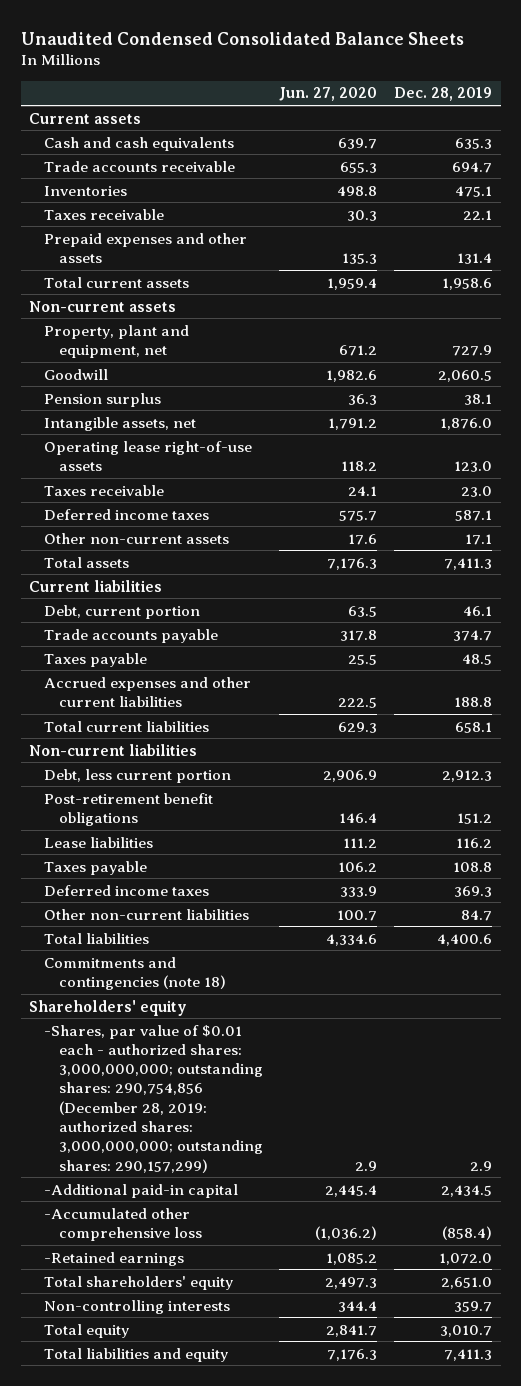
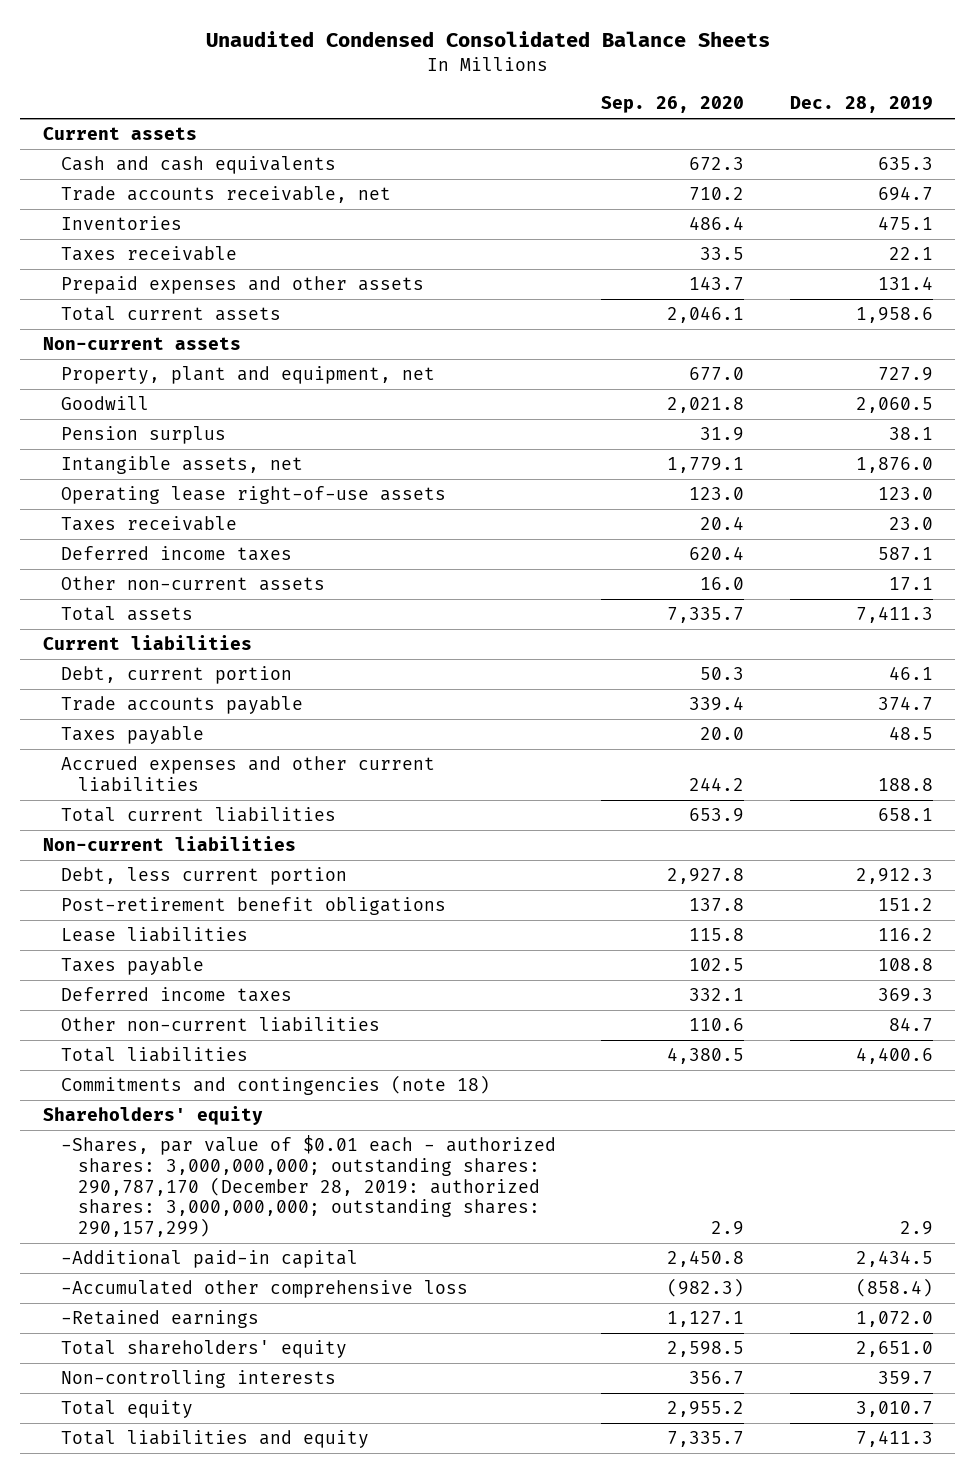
[279,87,378,102] Jun. 27, 2020 -> none
none -> [601,96,745,114] Sep. 26, 2020
[43,160,235,172] Trade accounts receivable -> [60,186,391,204] Trade accounts receivable, net
[43,1024,263,1173] -Shares, par value of $0.01 each - authorized shares: 3,000,000,000; outstanding shares: 290,754,856 (December 28, 2019: authorized shares: 3,000,000,000; outstanding shares: 290,157,299) -> [60,1135,556,1237] -Shares, par value of $0.01 each - authorized shares: 3,000,000,000; outstanding shares: 290,787,170 (December 28, 2019: authorized shares: 3,000,000,000; outstanding shares: 290,157,299)

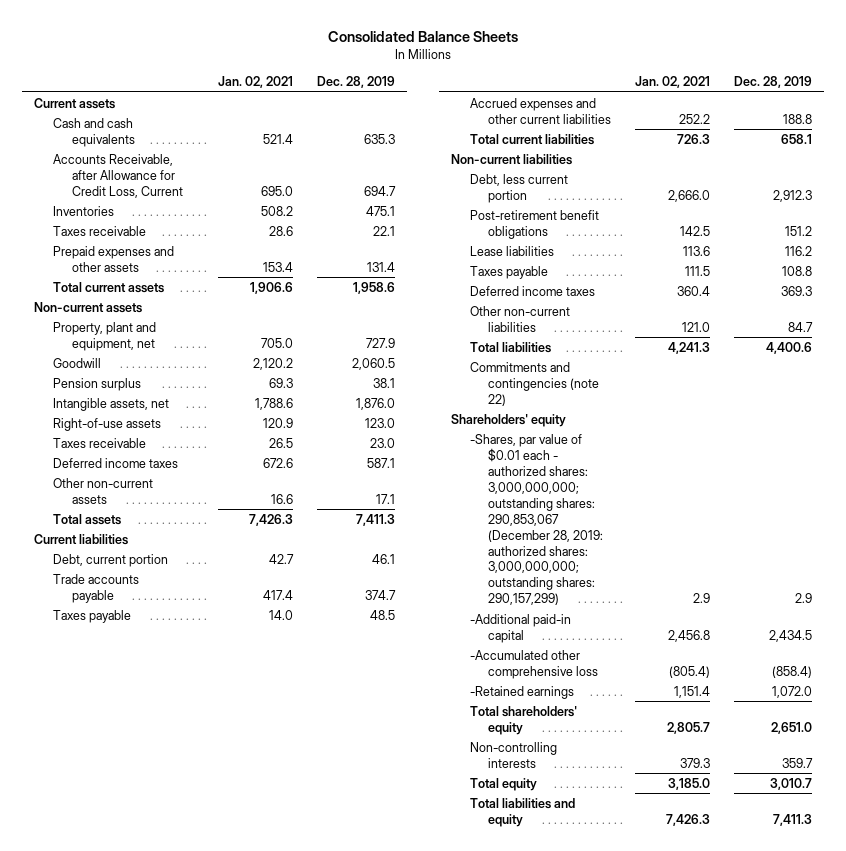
[205,31,770,48] Unaudited Condensed Consolidated Balance Sheets -> [327,30,518,42] Consolidated Balance Sheets
[601,96,745,114] Sep. 26, 2020 -> none
none -> [218,76,294,89] Jan. 02, 2021
[60,186,391,204] Trade accounts receivable, net -> [52,153,183,198] Accounts Receivable, after Allowance for Credit Loss, Current
[60,486,446,505] Operating lease right-of-use assets -> [52,417,161,431] Right-of-use assets
[60,1075,490,1096] Commitments and contingencies (note 18) -> [469,361,600,406] Commitments and contingencies (note 22)
[60,1135,556,1237] -Shares, par value of $0.01 each - authorized shares: 3,000,000,000; outstanding shares: 290,787,170 (December 28, 2019: authorized shares: 3,000,000,000; outstanding shares: 290,157,299) -> [469,433,604,606] -Shares, par value of $0.01 each - authorized shares: 3,000,000,000; outstanding shares: 290,853,067 (December 28, 2019: authorized shares: 3,000,000,000; outstanding shares: 290,157,299)

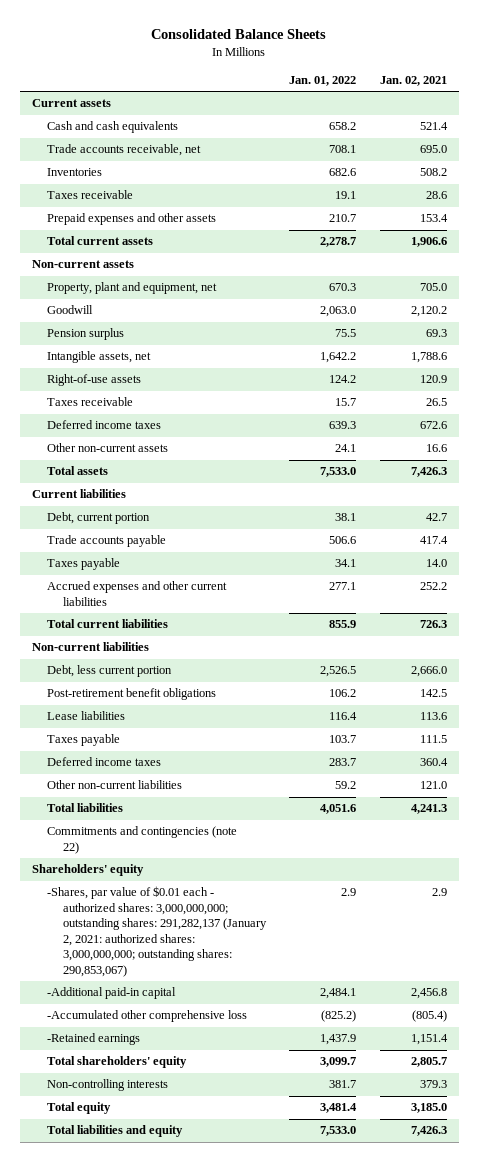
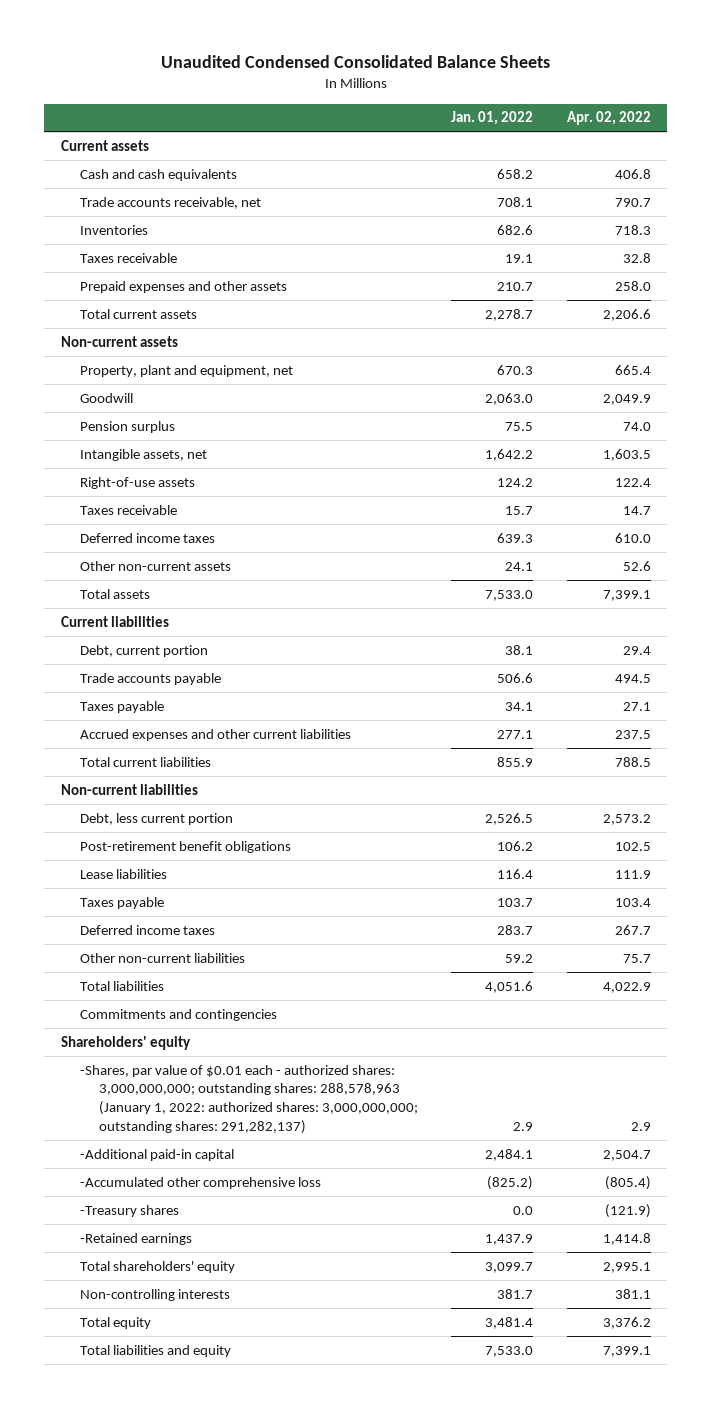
[151,29,327,40] Consolidated Balance Sheets -> [160,54,550,68] Unaudited Condensed Consolidated Balance Sheets
[380,75,448,86] Jan. 02, 2021 -> none
none -> [566,111,651,126] Apr. 02, 2022
[47,826,238,854] Commitments and contingencies (note 22) -> [80,1008,278,1021] Commitments and contingencies
[47,886,267,977] -Shares, par value of $0.01 each - authorized shares: 3,000,000,000; outstanding shares: 291,282,137 (January 2, 2021: authorized shares: 3,000,000,000; outstanding shares: 290,853,067) -> [80,1064,418,1134] -Shares, par value of $0.01 each - authorized shares: 3,000,000,000; outstanding shares: 288,578,963 (January 1, 2022: authorized shares: 3,000,000,000; outstanding shares: 291,282,137)
none -> [80,1204,180,1217] -Treasury shares

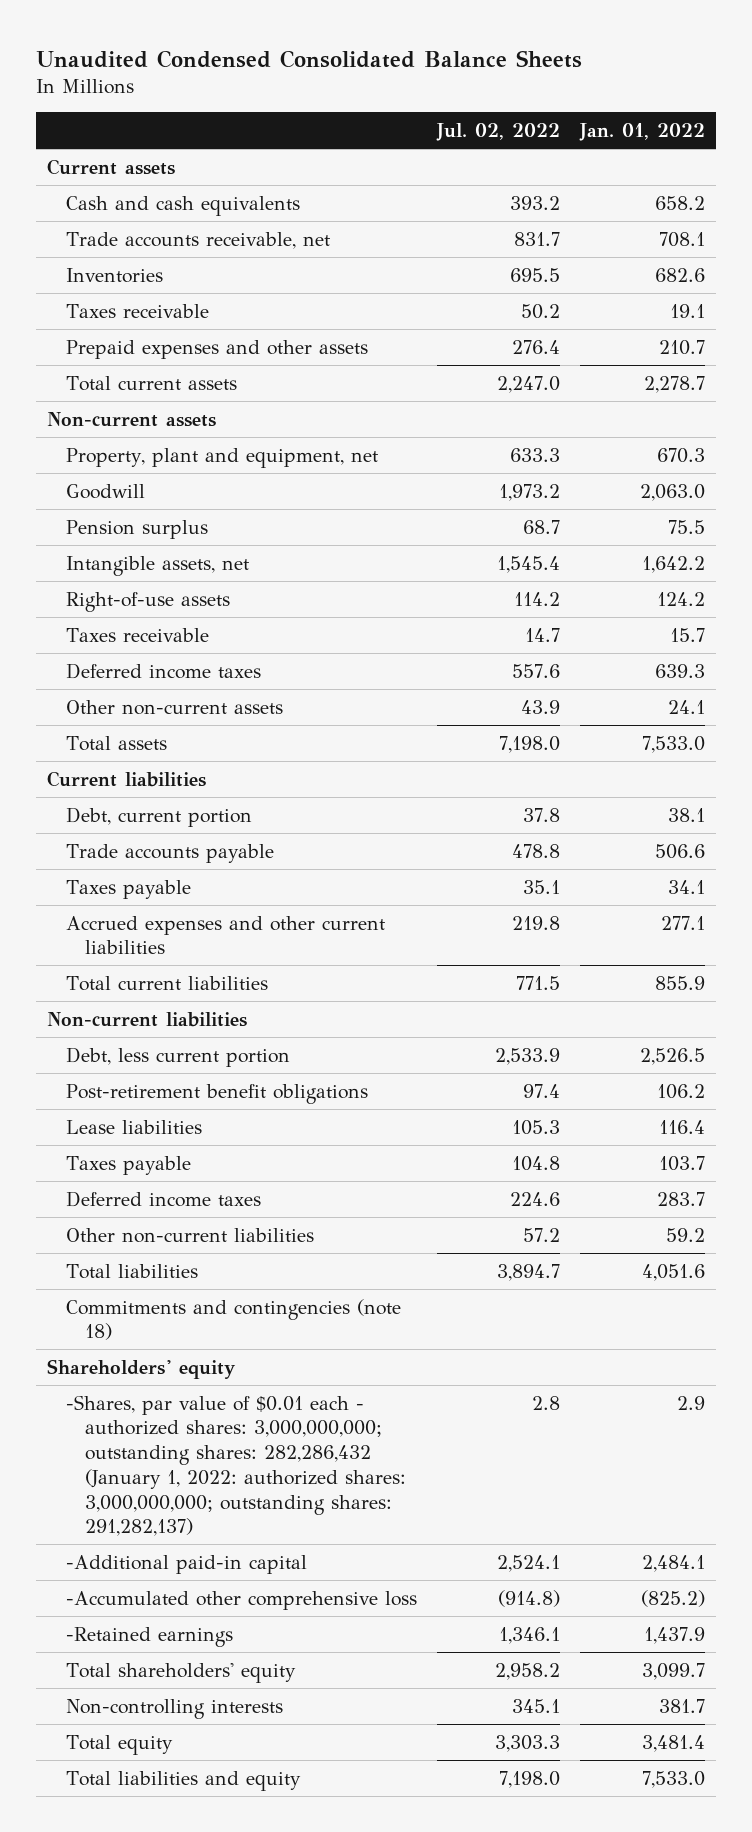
[566,111,651,126] Apr. 02, 2022 -> none
none -> [436,123,561,142] Jul. 02, 2022
[80,1008,278,1021] Commitments and contingencies -> [65,1298,401,1341] Commitments and contingencies (note 18)
[80,1064,418,1134] -Shares, par value of $0.01 each - authorized shares: 3,000,000,000; outstanding shares: 288,578,963 (January 1, 2022: authorized shares: 3,000,000,000; outstanding shares: 291,282,137) -> [65,1394,407,1537] -Shares, par value of $0.01 each - authorized shares: 3,000,000,000; outstanding shares: 282,286,432 (January 1, 2022: authorized shares: 3,000,000,000; outstanding shares: 291,282,137)
[80,1204,180,1217] -Treasury shares -> none

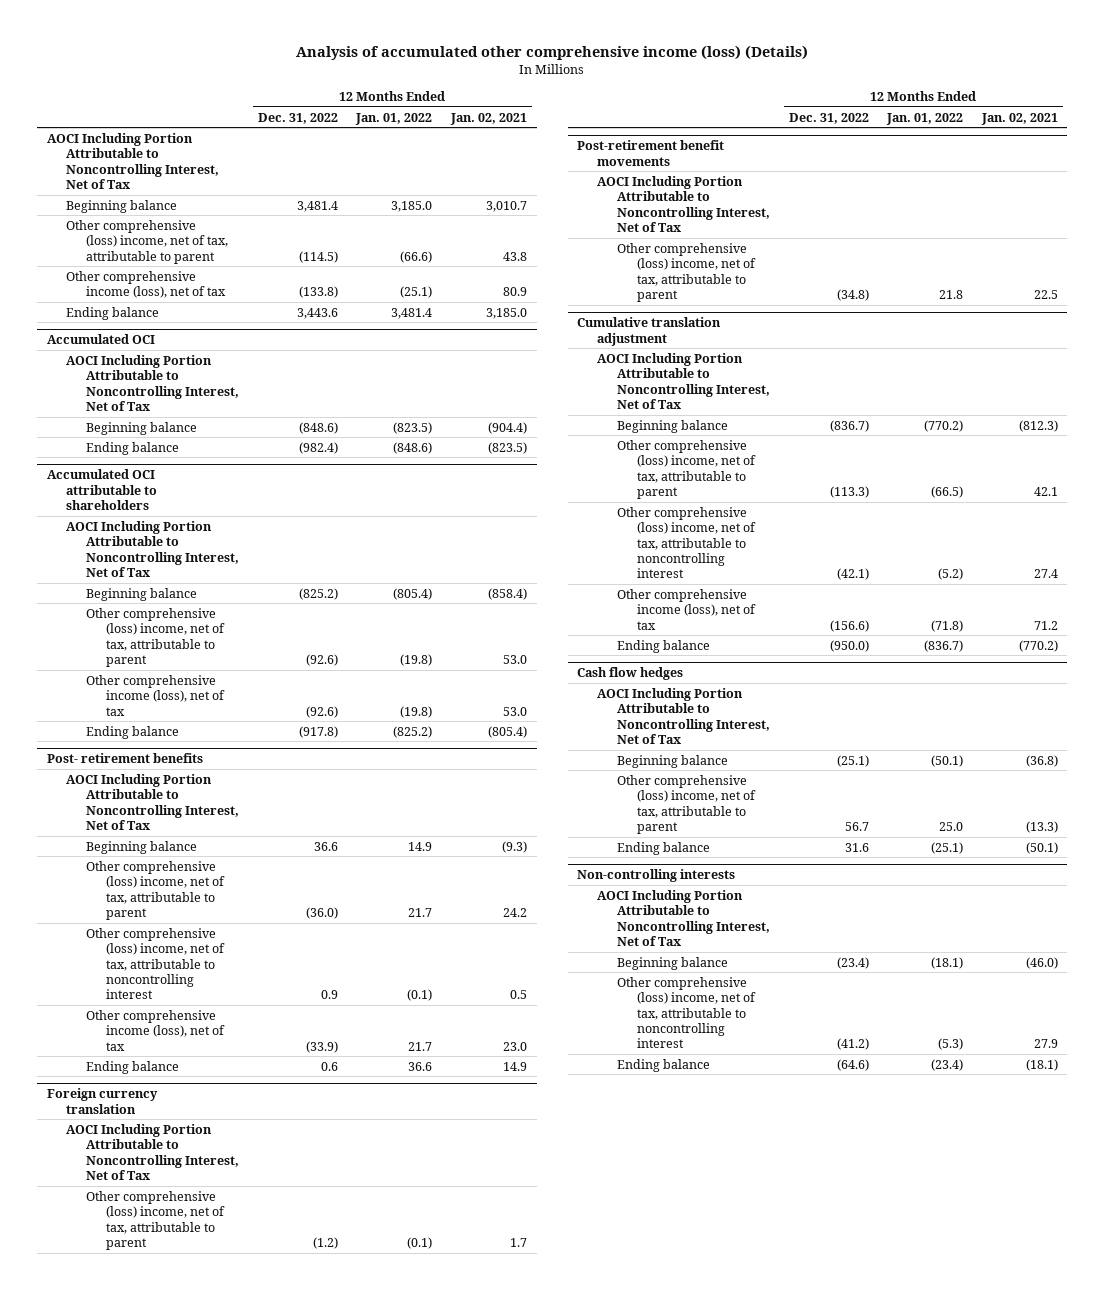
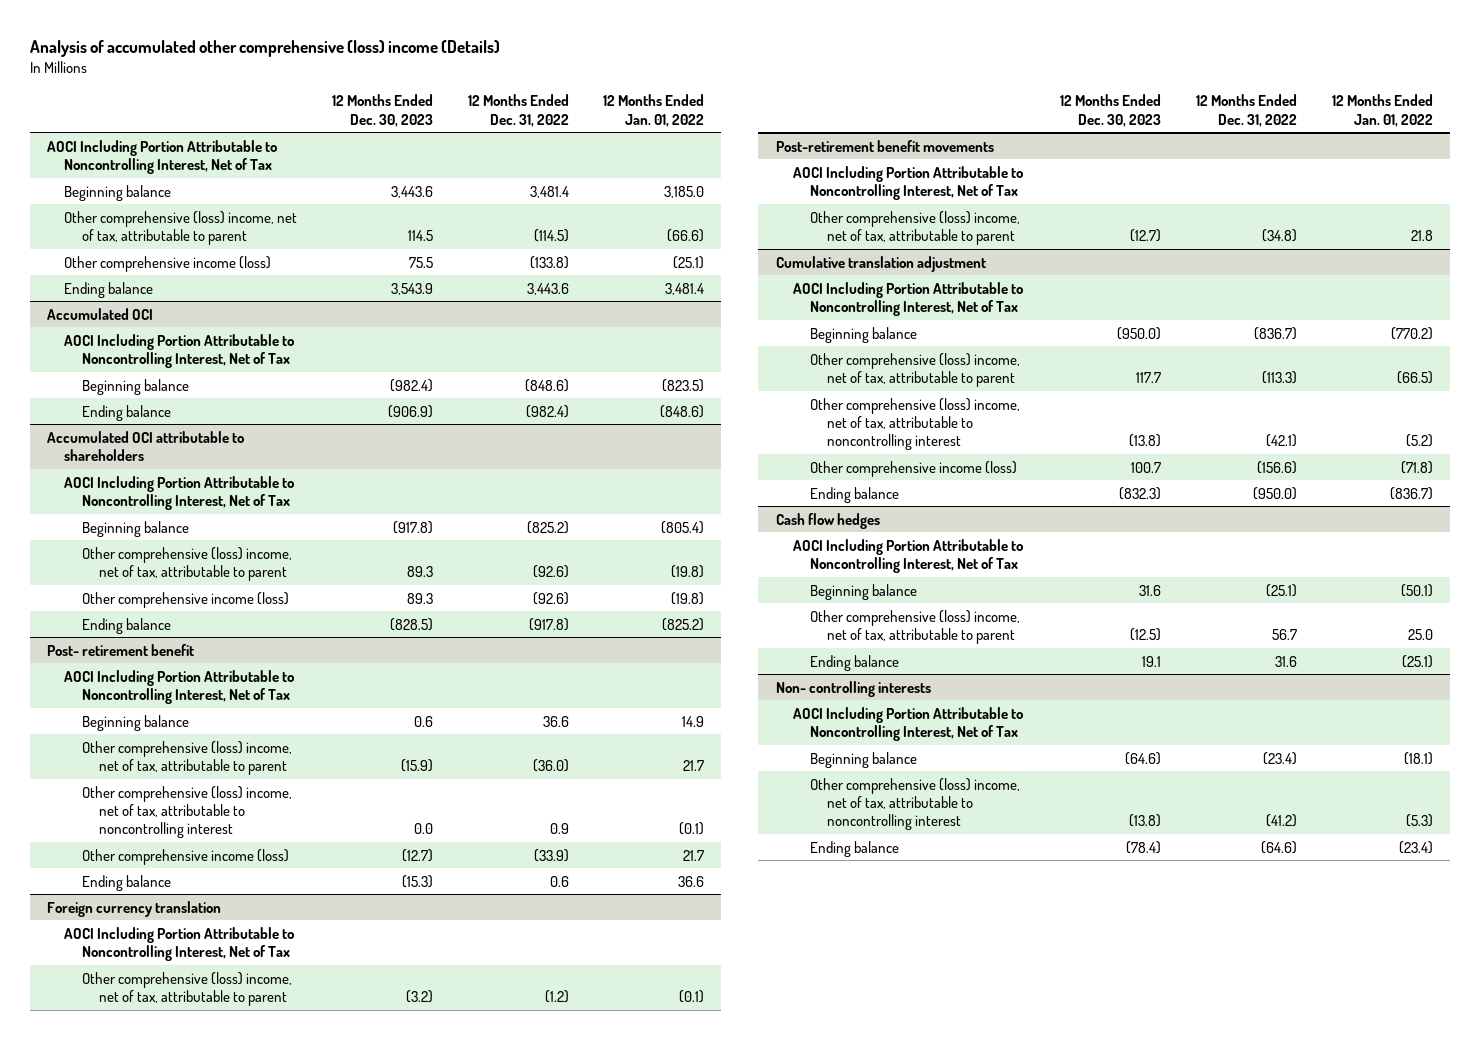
[296,44,809,60] Analysis of accumulated other comprehensive income (loss) (Details) -> [29,39,500,57] Analysis of accumulated other comprehensive (loss) income (Details)
[450,112,528,125] Jan. 02, 2021 -> none
none -> [331,94,433,127] 12 Months Ended Dec. 30, 2023
[66,270,227,299] Other comprehensive income (loss), net of tax -> [64,255,272,272] Other comprehensive income (loss)
[86,674,225,716] Other comprehensive income (loss), net of tax -> [81,591,289,608] Other comprehensive income (loss)
[46,753,203,764] Post- retirement benefits -> [47,643,195,656] Post- retirement benefit
[86,1009,225,1051] Other comprehensive income (loss), net of tax -> [81,848,289,865] Other comprehensive income (loss)
[616,588,756,630] Other comprehensive income (loss), net of tax -> [810,460,1018,477] Other comprehensive income (loss)
[577,869,736,883] Non-controlling interests -> [775,680,931,697] Non- controlling interests

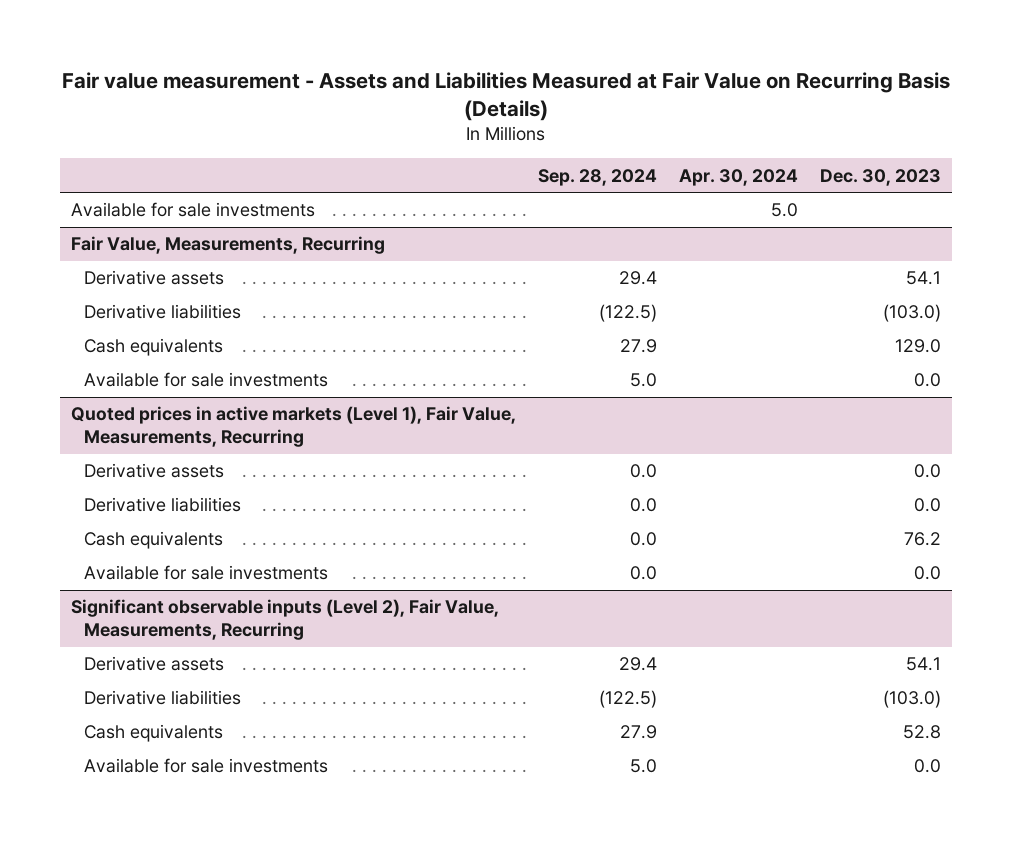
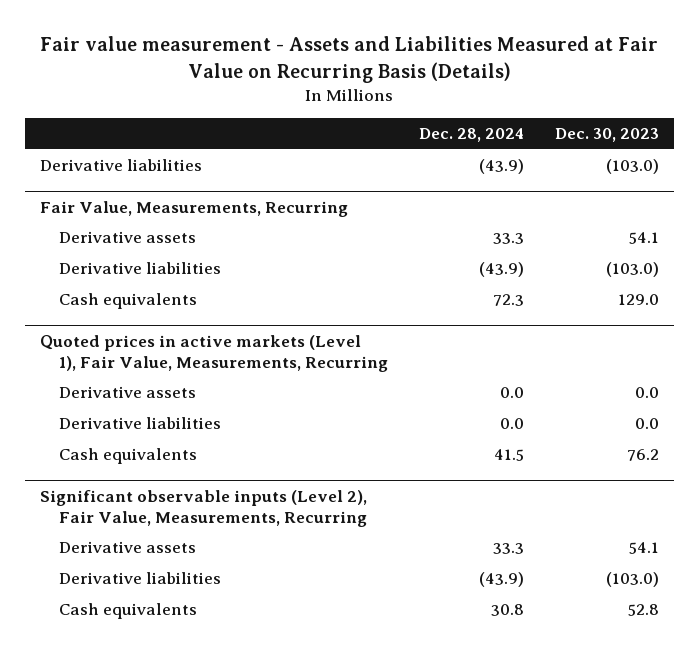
[537,168,657,186] Sep. 28, 2024 -> none
[678,168,798,186] Apr. 30, 2024 -> none
none -> [418,128,524,143] Dec. 28, 2024
[70,202,315,218] Available for sale investments -> none
none -> [40,159,203,172] Derivative liabilities
[83,372,328,388] Available for sale investments -> none
[83,565,328,581] Available for sale investments -> none
[83,758,328,774] Available for sale investments -> none

